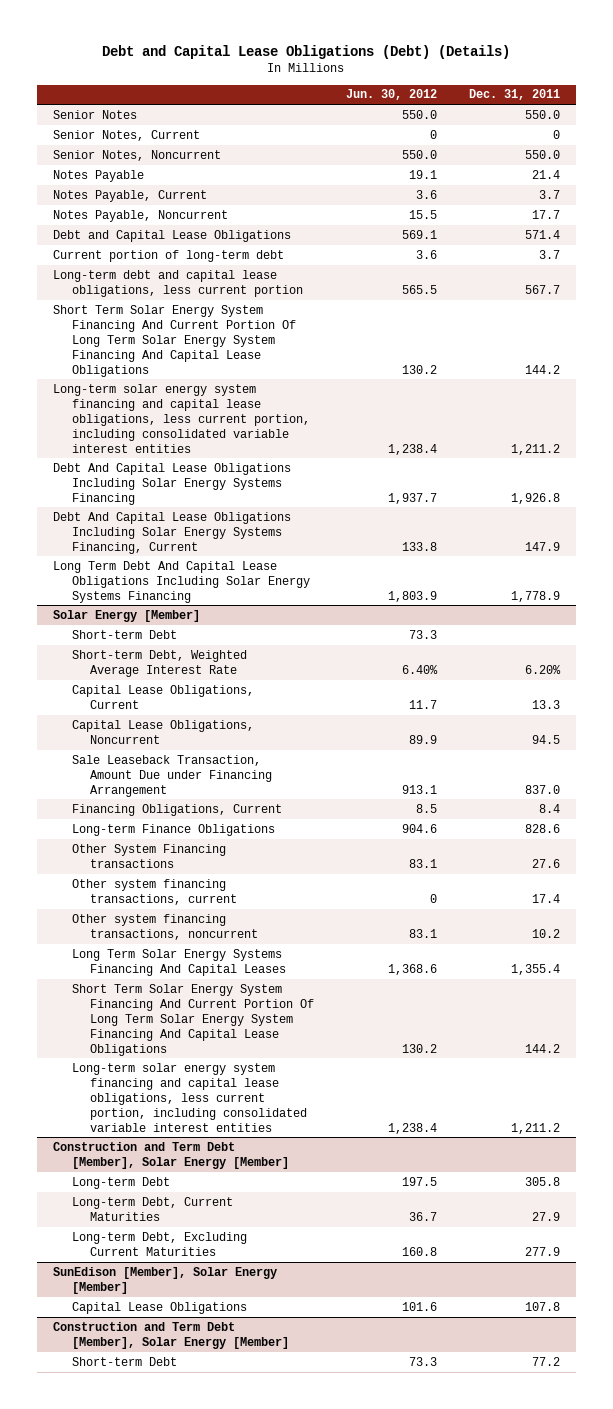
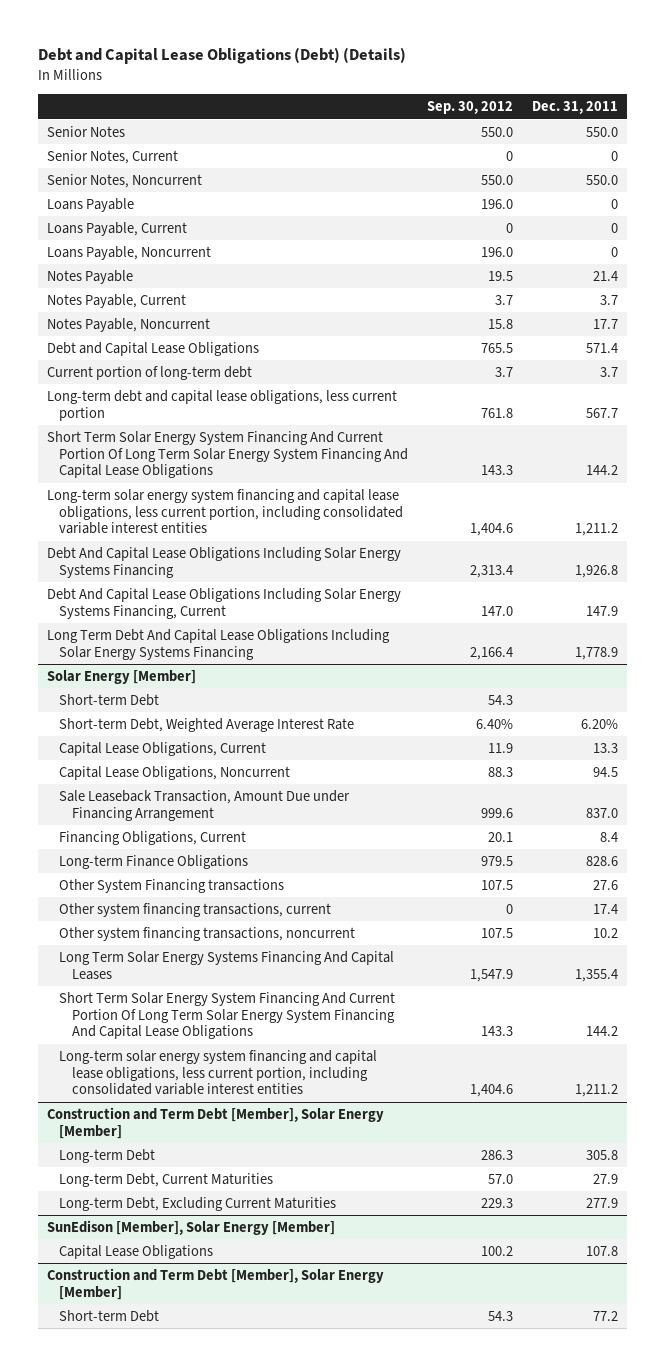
[345,89,437,101] Jun. 30, 2012 -> none
none -> [426,101,513,115] Sep. 30, 2012
none -> [47,197,135,212] Loans Payable
none -> [47,221,188,236] Loans Payable, Current
none -> [47,245,212,260] Loans Payable, Noncurrent

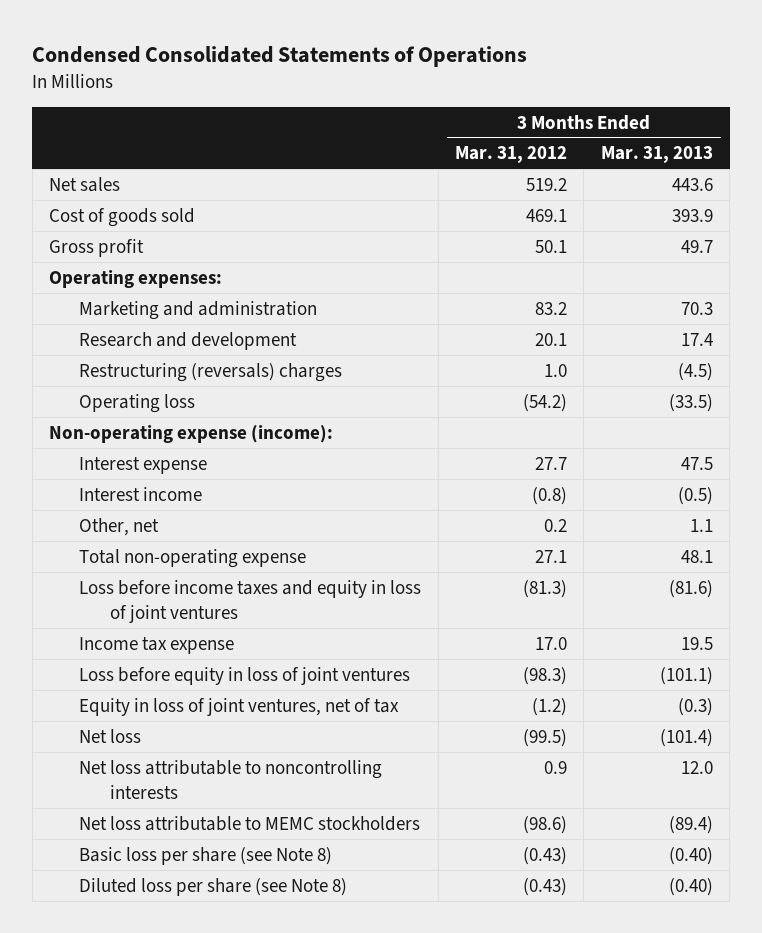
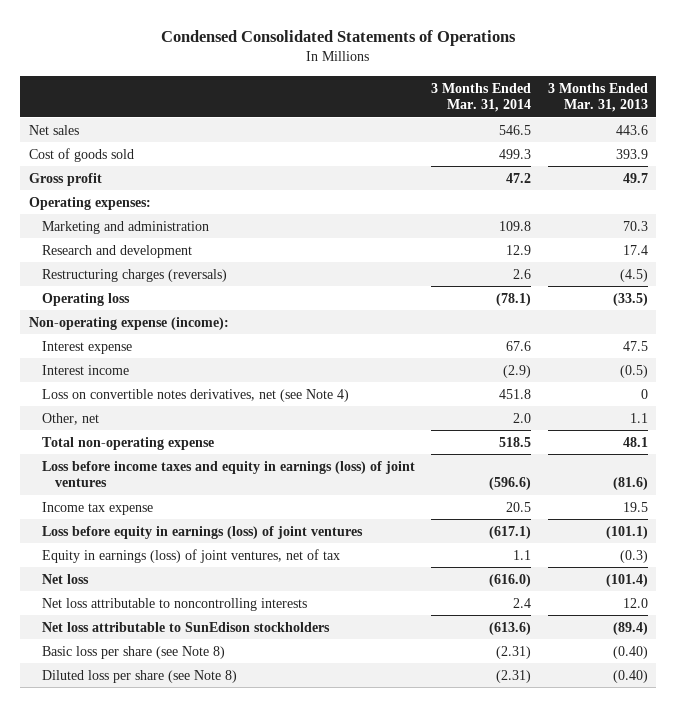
[455,146,568,164] Mar. 31, 2012 -> none
none -> [431,82,532,113] 3 Months Ended Mar. 31, 2014
[79,362,343,382] Restructuring (reversals) charges -> [41,268,227,282] Restructuring charges (reversals)
none -> [41,388,349,402] Loss on convertible notes derivatives, net (see Note 4)
[79,579,422,623] Loss before income taxes and equity in loss of joint ventures -> [41,460,415,488] Loss before income taxes and equity in earnings (loss) of joint ventures
[79,666,411,685] Loss before equity in loss of joint ventures -> [41,525,363,539] Loss before equity in earnings (loss) of joint ventures
[79,697,400,716] Equity in loss of joint ventures, net of tax -> [41,548,340,563] Equity in earnings (loss) of joint ventures, net of tax
[79,815,421,831] Net loss attributable to MEMC stockholders -> [41,621,330,632] Net loss attributable to SunEdison stockholders

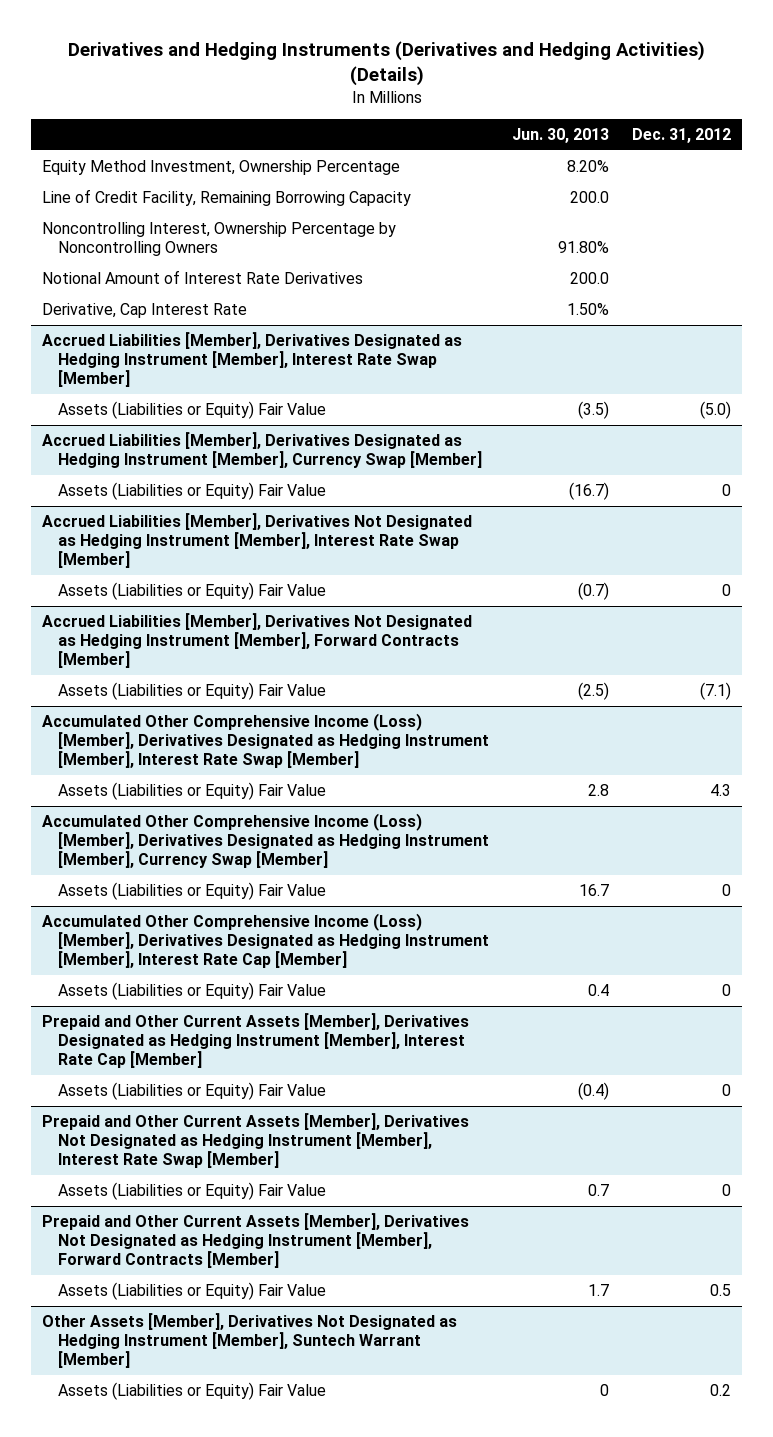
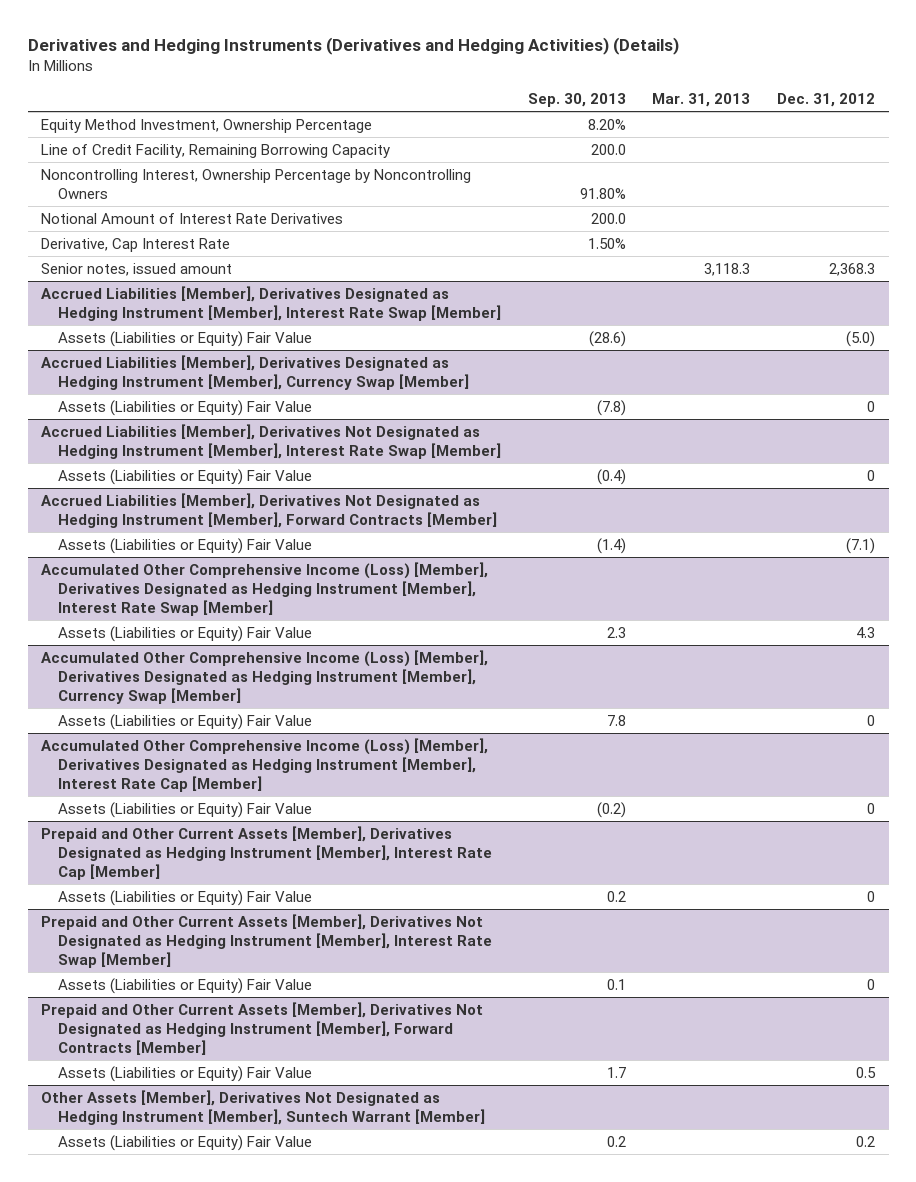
[511,128,609,144] Jun. 30, 2013 -> none
none -> [527,92,626,107] Sep. 30, 2013
none -> [652,92,751,107] Mar. 31, 2013
none -> [41,263,233,277] Senior notes, issued amount

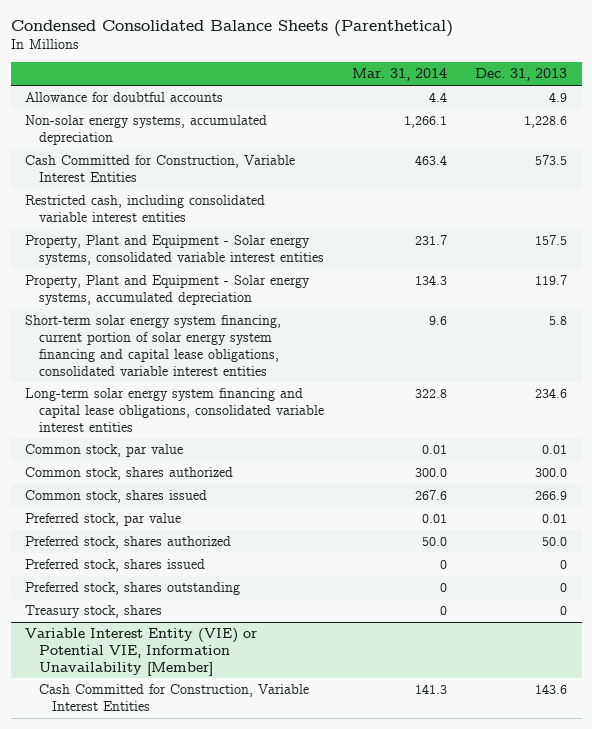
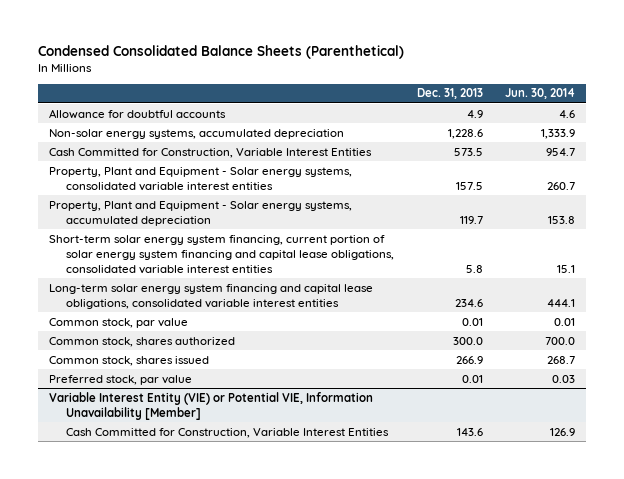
[352,68,448,82] Mar. 31, 2014 -> none
none -> [504,88,575,100] Jun. 30, 2014
[24,194,265,222] Restricted cash, including consolidated variable interest entities -> none
[24,535,231,549] Preferred stock, shares authorized -> none
[24,558,205,572] Preferred stock, shares issued -> none
[24,581,240,595] Preferred stock, shares outstanding -> none
[24,604,162,618] Treasury stock, shares -> none

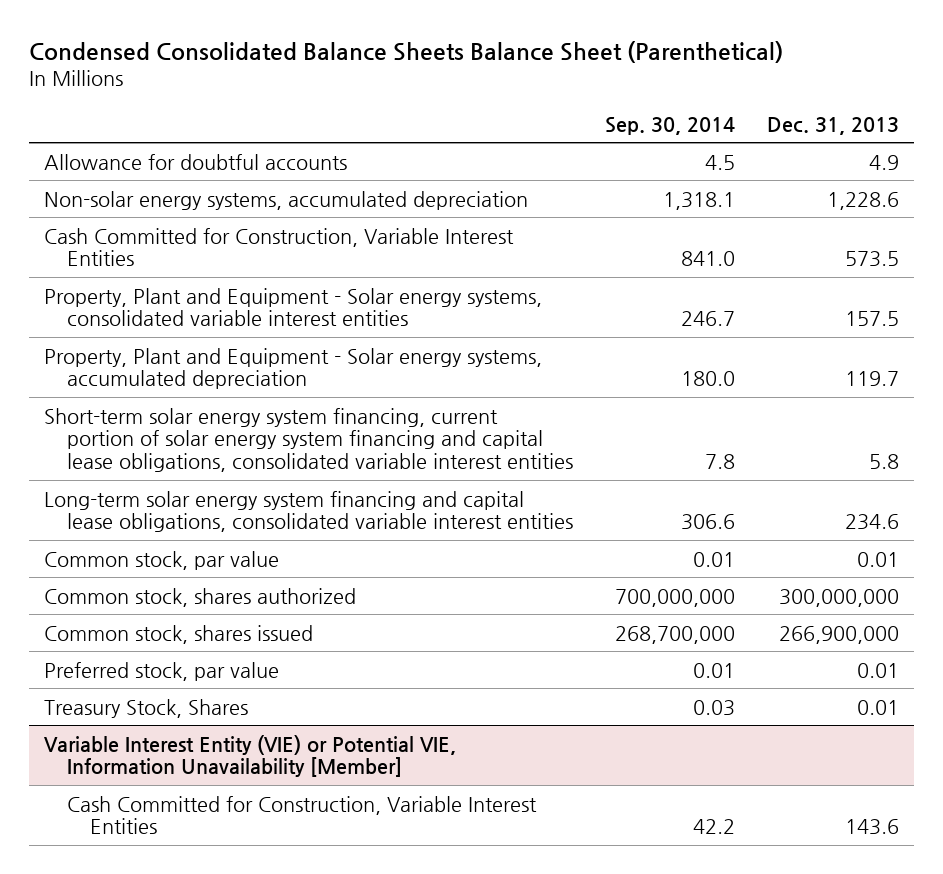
[38,45,405,60] Condensed Consolidated Balance Sheets (Parenthetical) -> [28,40,783,63] Condensed Consolidated Balance Sheets Balance Sheet (Parenthetical)
[504,88,575,100] Jun. 30, 2014 -> none
none -> [604,116,735,135] Sep. 30, 2014
[452,336,483,345] 300.0 -> [778,588,899,607] 300,000,000
[455,355,483,364] 266.9 -> [778,625,899,644] 266,900,000
none -> [44,698,249,718] Treasury Stock, Shares

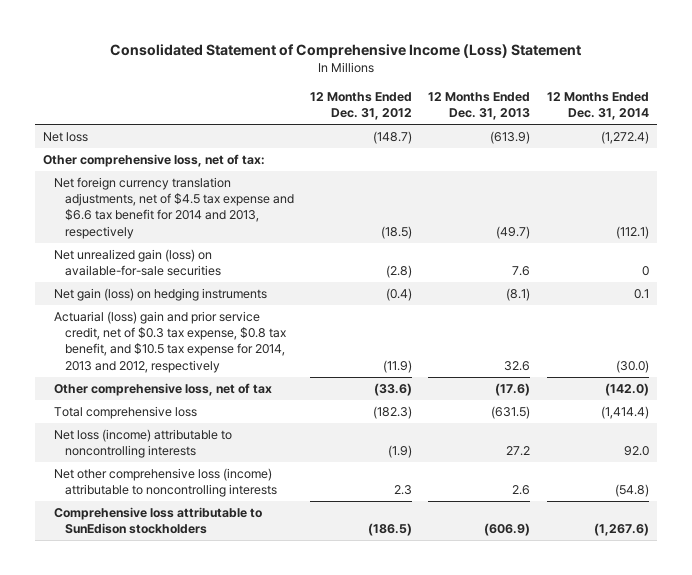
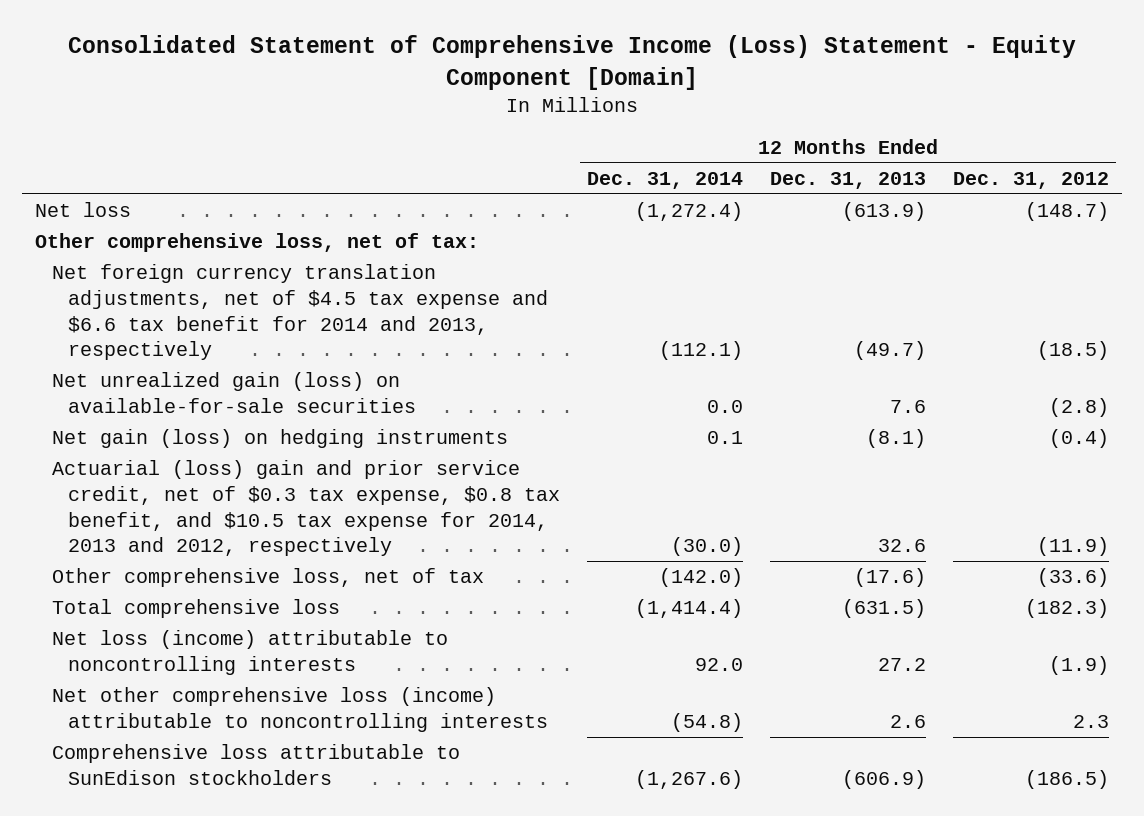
[110,44,582,59] Consolidated Statement of Comprehensive Income (Loss) Statement -> [68,35,1077,90] Consolidated Statement of Comprehensive Income (Loss) Statement - Equity Component [Domain]
[641,266,649,277] 0 -> [706,399,743,413] 0.0

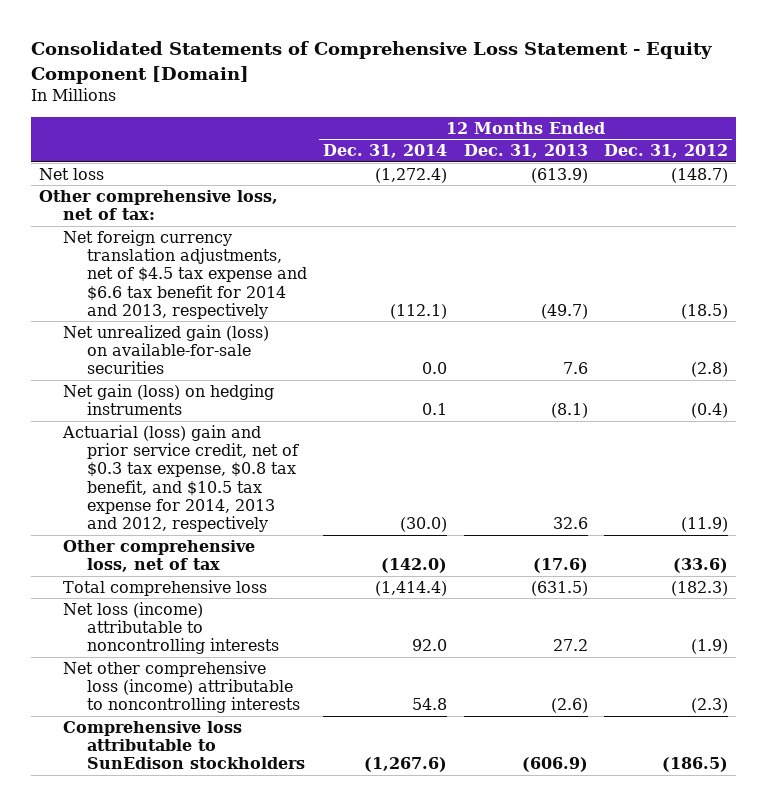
[68,35,1077,90] Consolidated Statement of Comprehensive Income (Loss) Statement - Equity Component [Domain] -> [30,41,712,84] Consolidated Statements of Comprehensive Loss Statement - Equity Component [Domain]
[670,712,743,732] (54.8) -> [412,698,448,711] 54.8
[889,714,926,728] 2.6 -> [550,698,588,714] (2.6)
[1072,714,1109,728] 2.3 -> [690,698,728,714] (2.3)

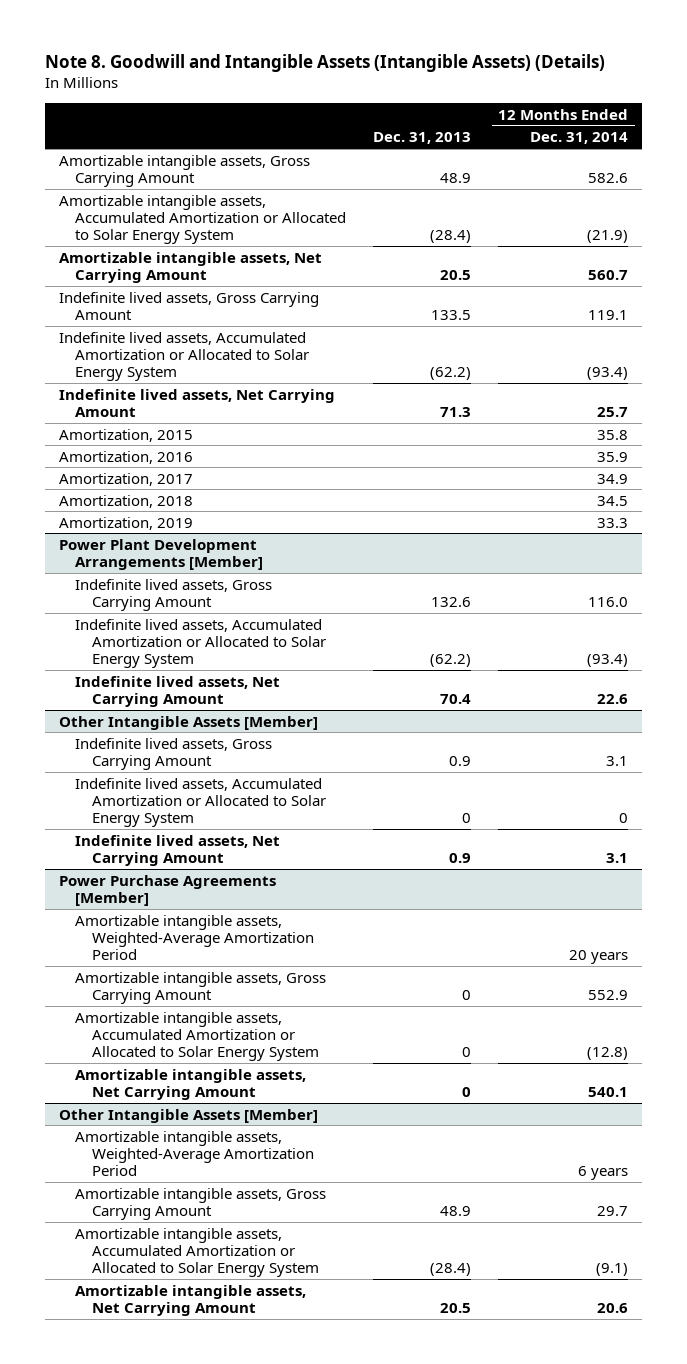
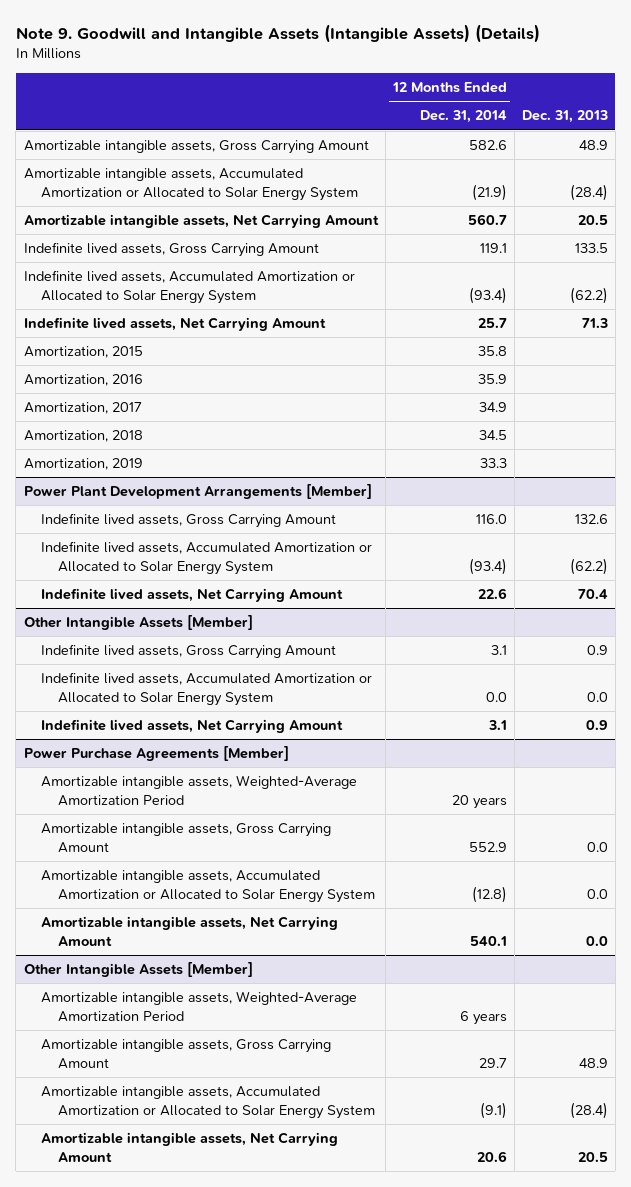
[45,54,606,73] Note 8. Goodwill and Intangible Assets (Intangible Assets) (Details) -> [15,23,540,43] Note 9. Goodwill and Intangible Assets (Intangible Assets) (Details)
[462,813,472,824] 0 -> [586,691,608,702] 0.0
[619,813,629,824] 0 -> [485,691,507,702] 0.0
[462,989,472,1000] 0 -> [586,841,608,852] 0.0
[462,1047,472,1058] 0 -> [586,888,608,899] 0.0
[462,1086,472,1097] 0 -> [585,935,608,946] 0.0

